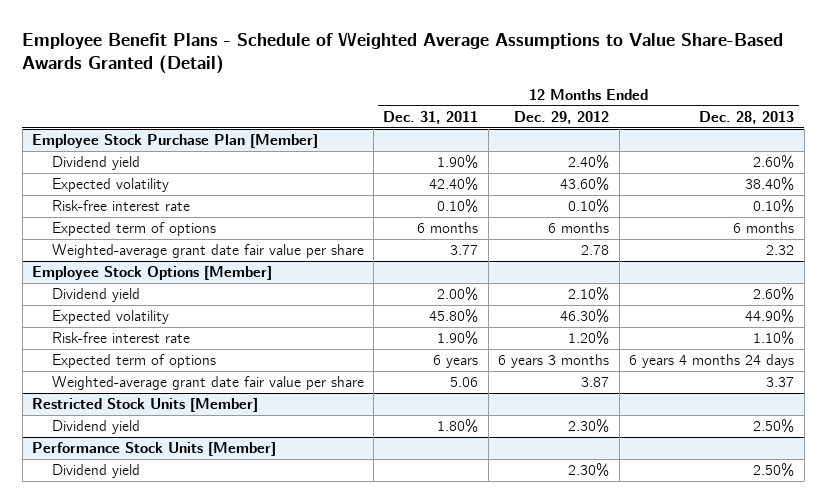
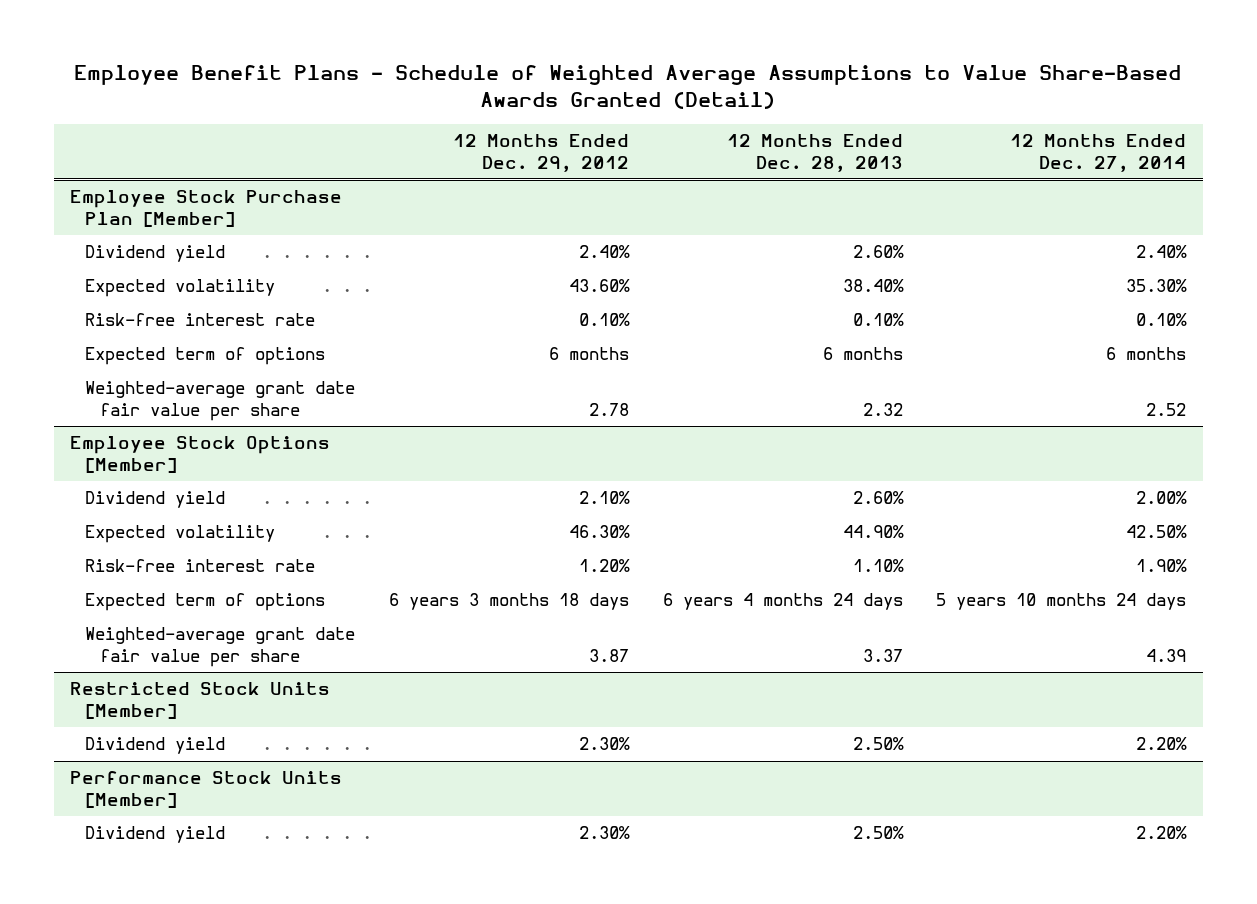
[383,110,479,124] Dec. 31, 2011 -> none
none -> [1010,134,1187,172] 12 Months Ended Dec. 27, 2014
[498,354,610,369] 6 years 3 months -> [388,593,629,611] 6 years 3 months 18 days

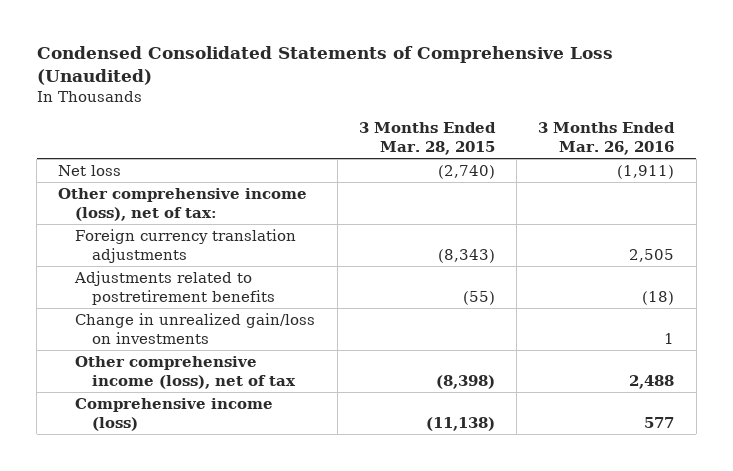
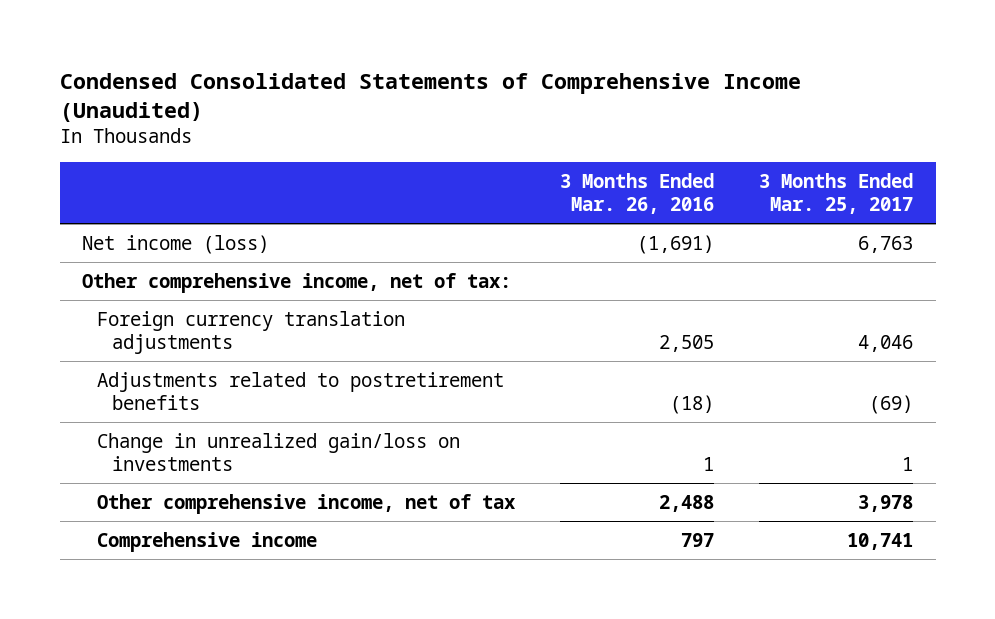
[36,46,613,86] Condensed Consolidated Statements of Comprehensive Loss (Unaudited) -> [59,72,801,123] Condensed Consolidated Statements of Comprehensive Income (Unaudited)
[358,122,496,156] 3 Months Ended Mar. 28, 2015 -> none
none -> [759,172,914,215] 3 Months Ended Mar. 25, 2017
[58,164,122,176] Net loss -> [82,234,270,254] Net income (loss)
[617,164,675,179] (1,911) -> [637,234,715,254] (1,691)
[58,187,308,221] Other comprehensive income (loss), net of tax: -> [82,272,512,293] Other comprehensive income, net of tax:
[75,355,297,389] Other comprehensive income (loss), net of tax -> [97,493,517,514] Other comprehensive income, net of tax
[75,397,274,431] Comprehensive income (loss) -> [97,531,318,552] Comprehensive income
[644,416,675,428] 577 -> [681,532,715,547] 797

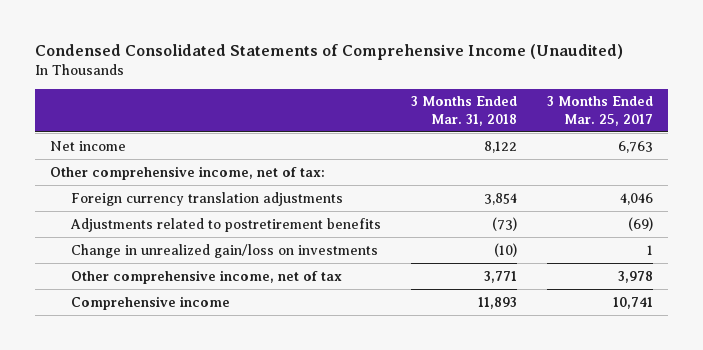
[560,172,715,215] 3 Months Ended Mar. 26, 2016 -> none
none -> [411,96,518,126] 3 Months Ended Mar. 31, 2018
[82,234,270,254] Net income (loss) -> [49,140,126,151] Net income

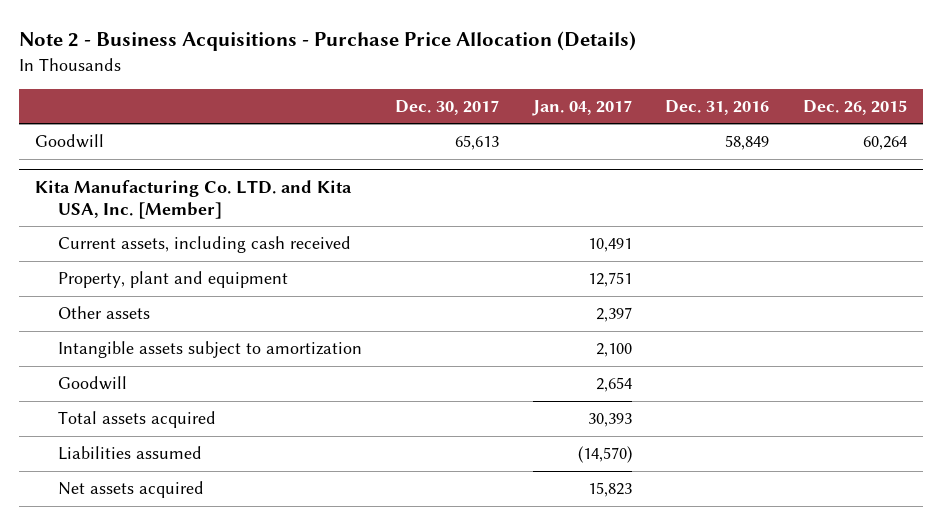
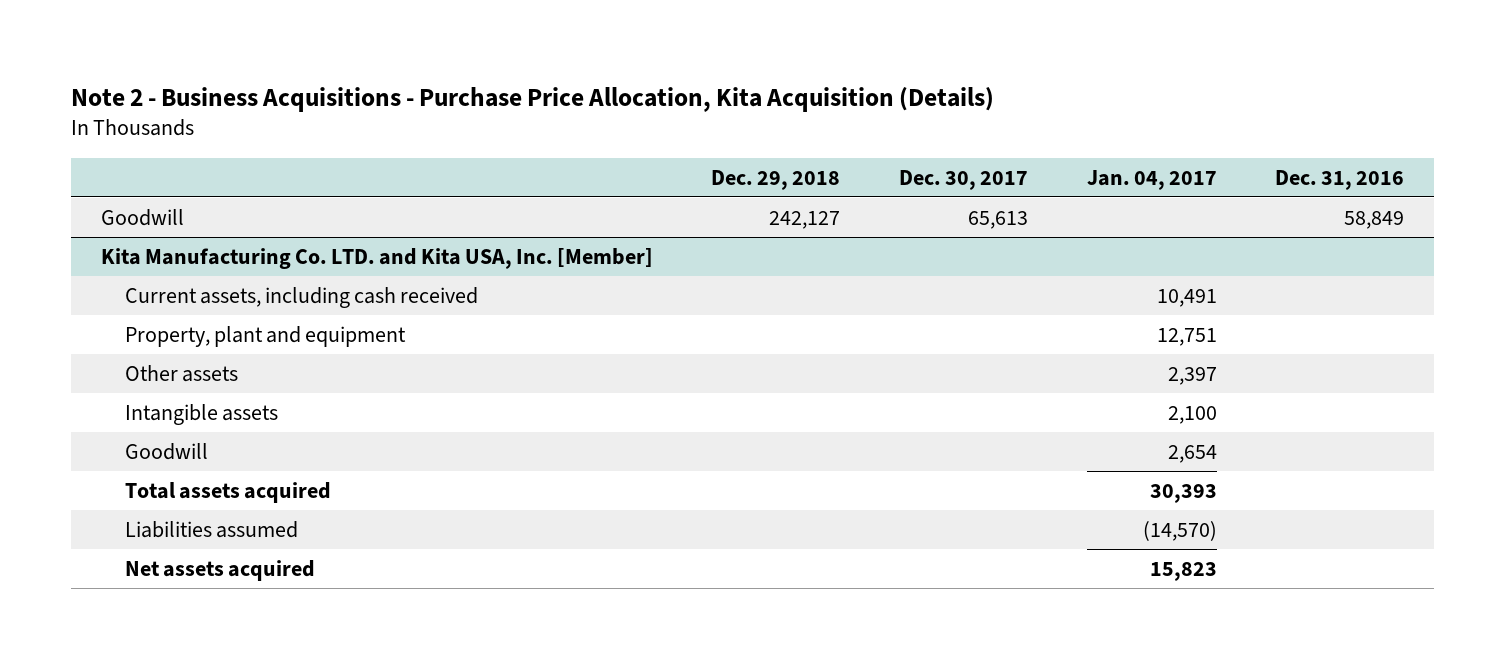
[18,31,636,52] Note 2 - Business Acquisitions - Purchase Price Allocation (Details) -> [71,86,995,112] Note 2 - Business Acquisitions - Purchase Price Allocation, Kita Acquisition (Details)
[802,99,907,115] Dec. 26, 2015 -> none
none -> [711,169,841,190] Dec. 29, 2018
[58,341,363,359] Intangible assets subject to amortization -> [125,403,279,425] Intangible assets

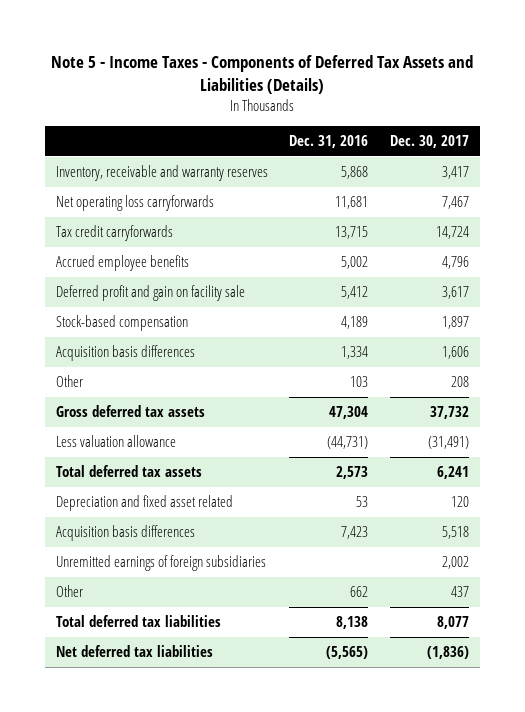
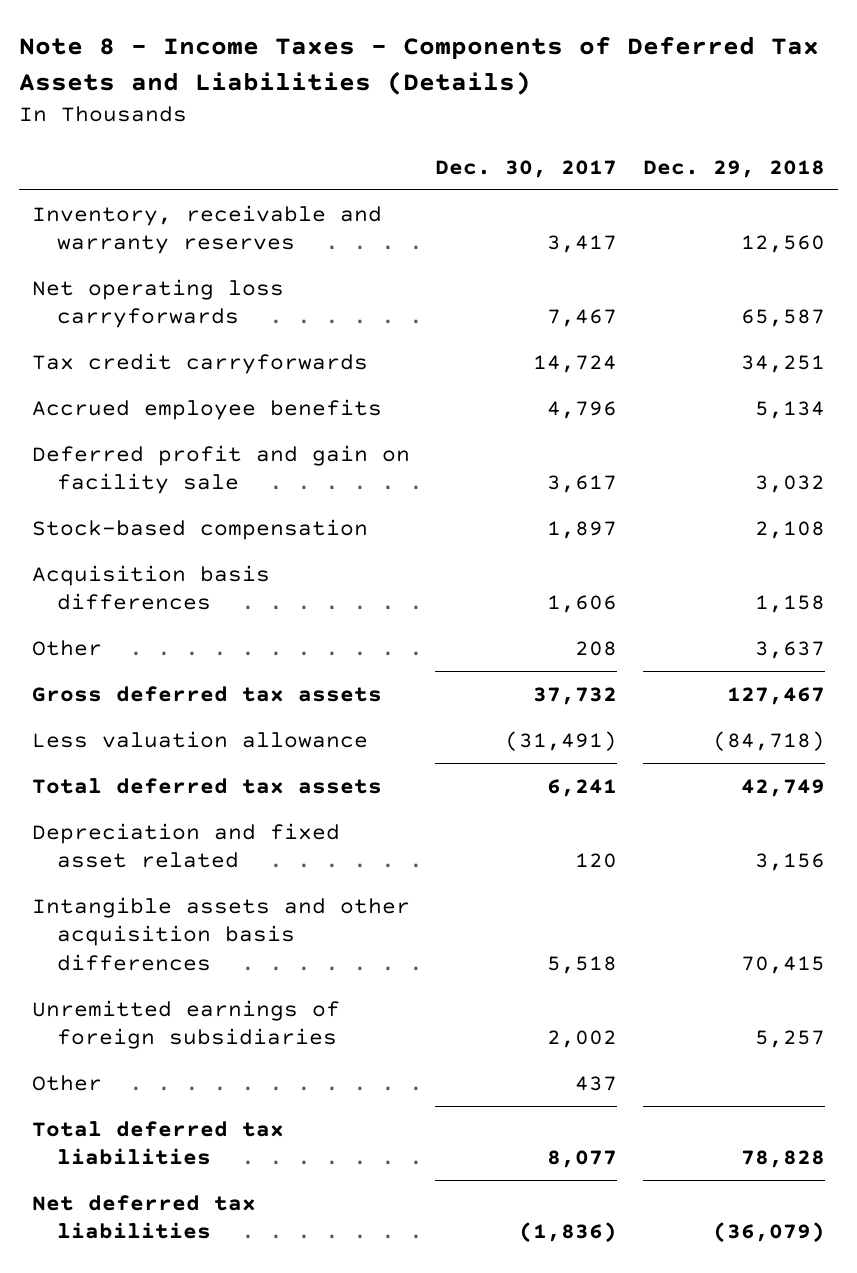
[51,54,474,94] Note 5 - Income Taxes - Components of Deferred Tax Assets and Liabilities (Details) -> [18,36,819,95] Note 8 - Income Taxes - Components of Deferred Tax Assets and Liabilities (Details)
[289,135,369,149] Dec. 31, 2016 -> none
none -> [643,159,826,178] Dec. 29, 2018
[55,525,195,542] Acquisition basis differences -> [31,896,410,971] Intangible assets and other acquisition basis differences

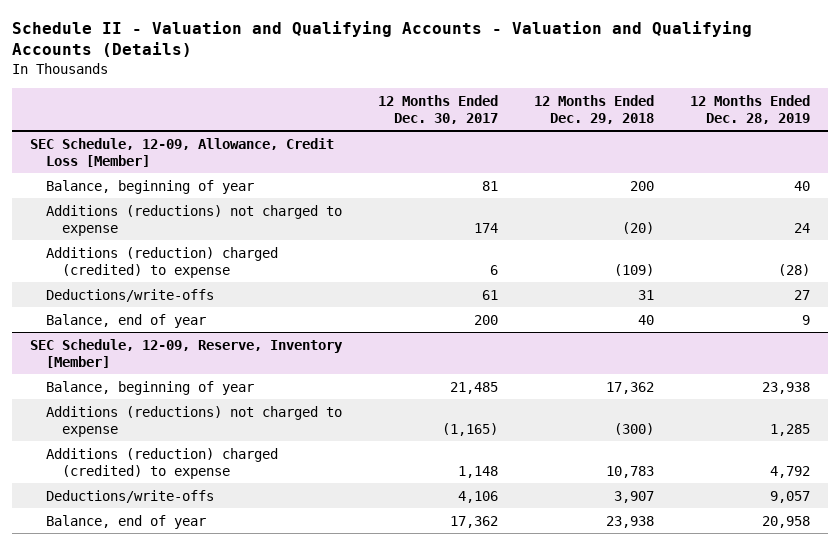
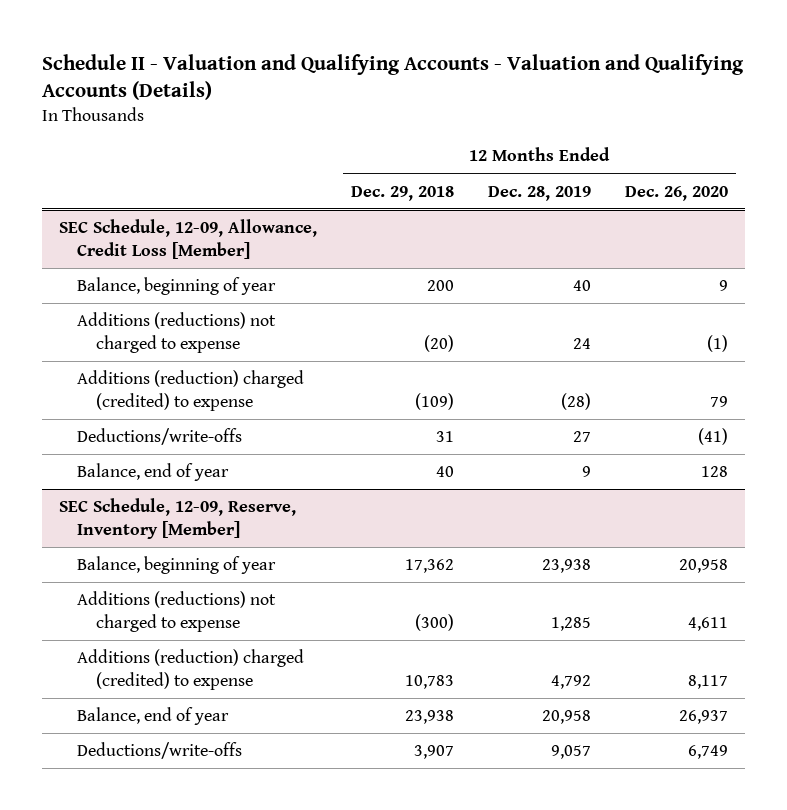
[378,94,499,124] 12 Months Ended Dec. 30, 2017 -> none
none -> [624,185,728,201] Dec. 26, 2020
[46,489,215,503] Deductions/write-offs -> [77,742,243,760] Deductions/write-offs

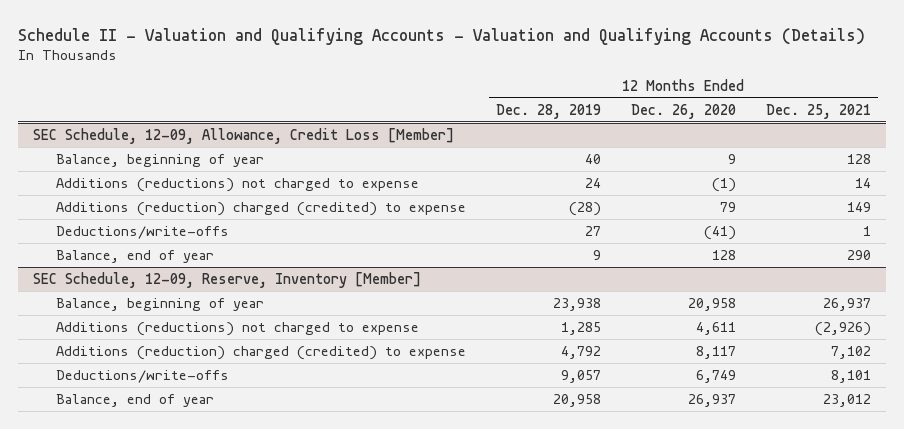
[350,185,454,201] Dec. 29, 2018 -> none
none -> [765,103,871,119] Dec. 25, 2021
[77,707,230,726] Balance, end of year -> [56,393,215,407] Balance, end of year

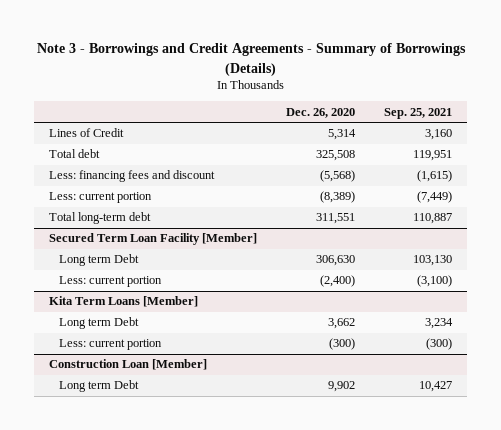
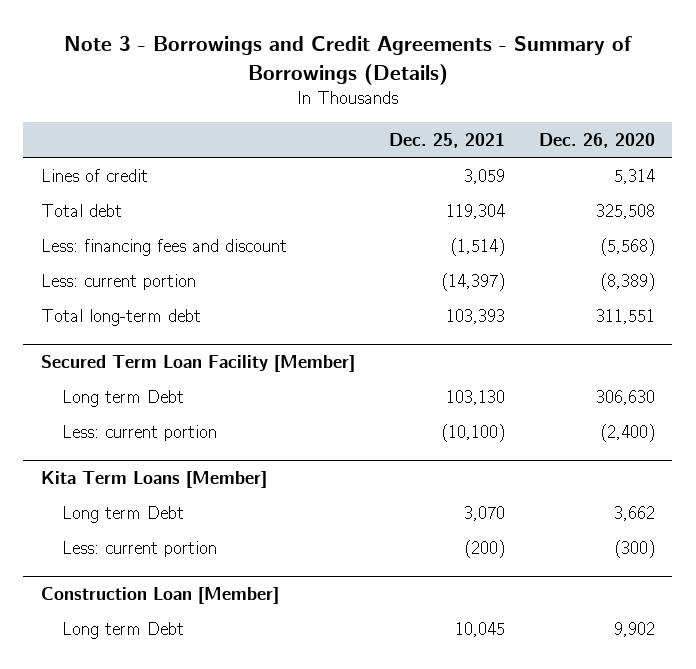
[384,107,453,119] Sep. 25, 2021 -> none
none -> [388,132,505,148] Dec. 25, 2021
[48,128,124,138] Lines of Credit -> [40,168,148,182] Lines of credit

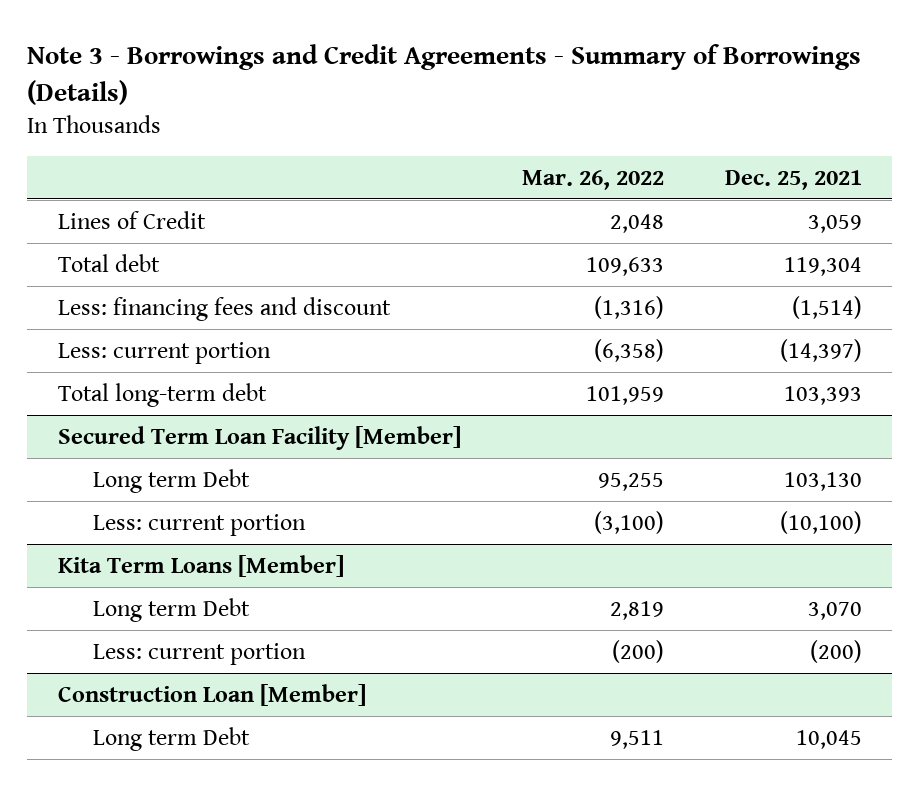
[539,132,656,148] Dec. 26, 2020 -> none
none -> [521,169,664,190] Mar. 26, 2022
[40,168,148,182] Lines of credit -> [57,210,206,229] Lines of Credit

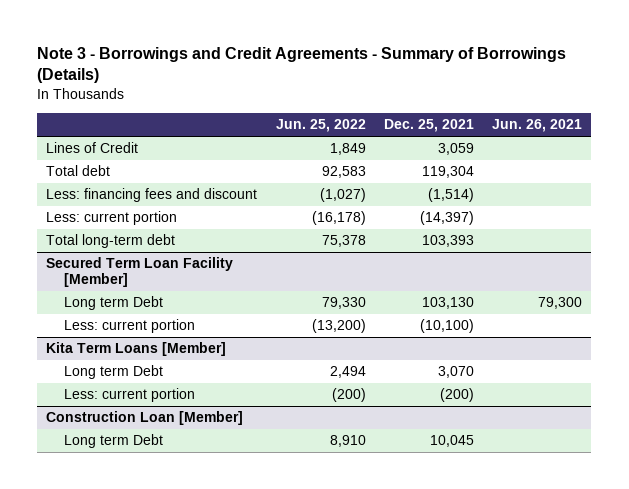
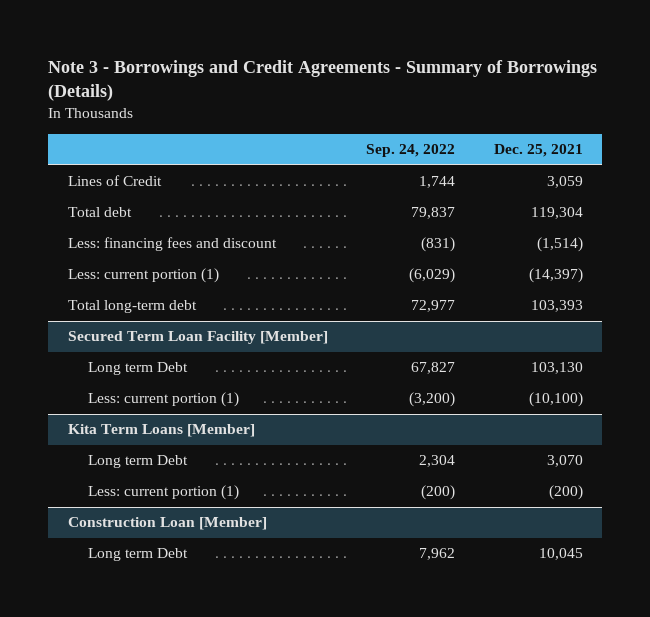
[275,119,366,133] Jun. 25, 2022 -> none
[492,119,583,133] Jun. 26, 2021 -> none
none -> [366,144,456,158] Sep. 24, 2022
[46,211,178,226] Less: current portion -> [67,268,219,284] Less: current portion (1)
[63,319,195,334] Less: current portion -> [87,392,239,408] Less: current portion (1)
[63,388,195,403] Less: current portion -> [87,485,239,501] Less: current portion (1)

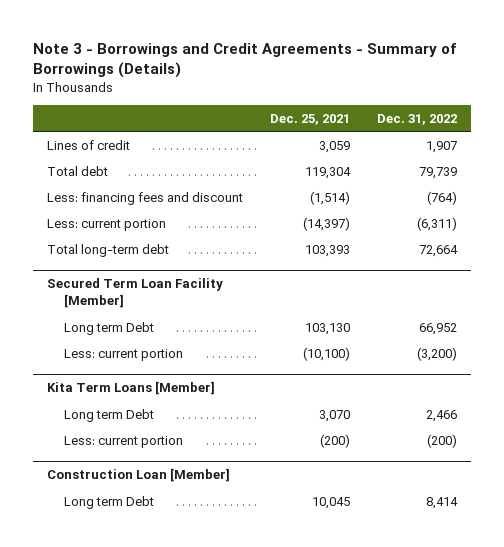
[366,144,456,158] Sep. 24, 2022 -> none
none -> [377,113,458,125] Dec. 31, 2022
[67,175,162,187] Lines of Credit -> [46,139,130,150] Lines of credit
[67,268,219,284] Less: current portion (1) -> [46,218,166,231] Less: current portion
[87,392,239,408] Less: current portion (1) -> [64,348,184,361] Less: current portion
[87,485,239,501] Less: current portion (1) -> [64,435,184,448] Less: current portion

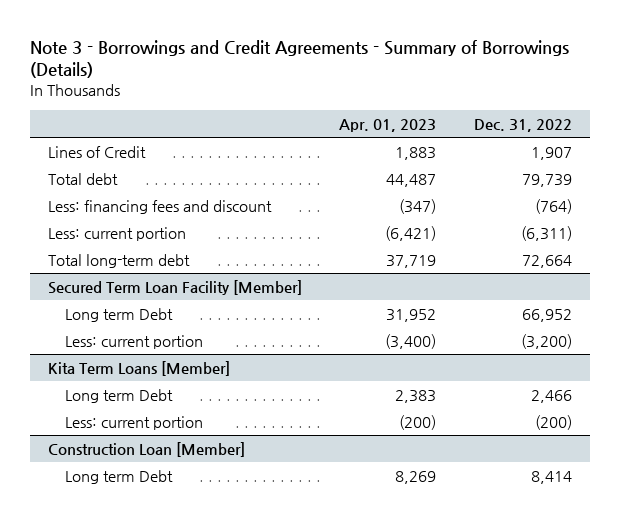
[270,113,351,125] Dec. 25, 2021 -> none
none -> [339,118,437,132] Apr. 01, 2023
[46,139,130,150] Lines of credit -> [48,145,147,158] Lines of Credit

